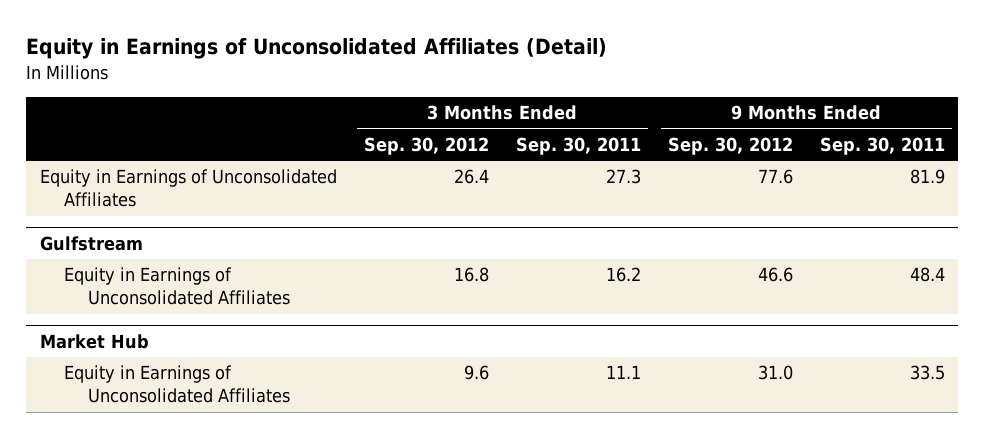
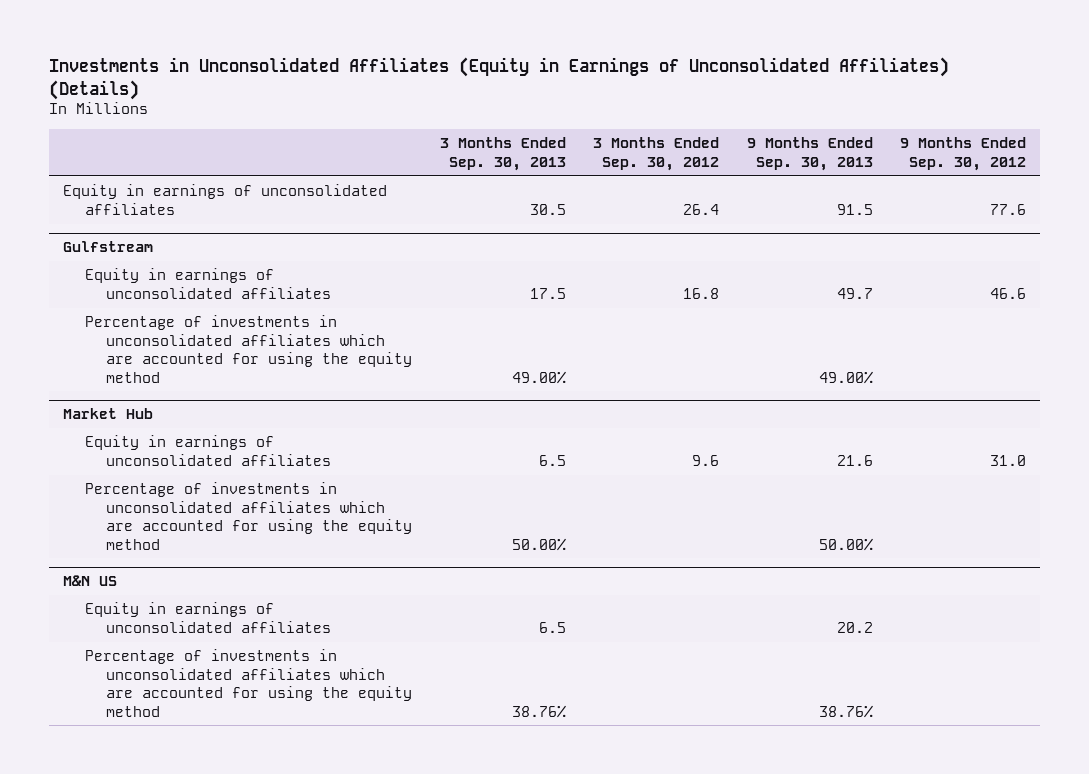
[26,38,608,60] Equity in Earnings of Unconsolidated Affiliates (Detail) -> [49,56,950,100] Investments in Unconsolidated Affiliates (Equity in Earnings of Unconsolidated Affiliates) (Details)
[515,136,641,155] Sep. 30, 2011 -> none
[819,136,945,155] Sep. 30, 2011 -> none
none -> [439,137,566,171] 3 Months Ended Sep. 30, 2013
none -> [746,137,873,171] 9 Months Ended Sep. 30, 2013
[39,169,337,208] Equity in Earnings of Unconsolidated Affiliates -> [62,184,387,215] Equity in earnings of unconsolidated affiliates
[63,267,290,306] Equity in Earnings of Unconsolidated Affiliates -> [84,268,332,299] Equity in earnings of unconsolidated affiliates
none -> [84,315,413,383] Percentage of investments in unconsolidated affiliates which are accounted for using the equity method
[63,365,290,404] Equity in Earnings of Unconsolidated Affiliates -> [84,435,332,466] Equity in earnings of unconsolidated affiliates
none -> [84,482,413,550] Percentage of investments in unconsolidated affiliates which are accounted for using the equity method
none -> [62,575,117,587] M&N US
none -> [84,602,332,633] Equity in earnings of unconsolidated affiliates
none -> [84,649,413,717] Percentage of investments in unconsolidated affiliates which are accounted for using the equity method

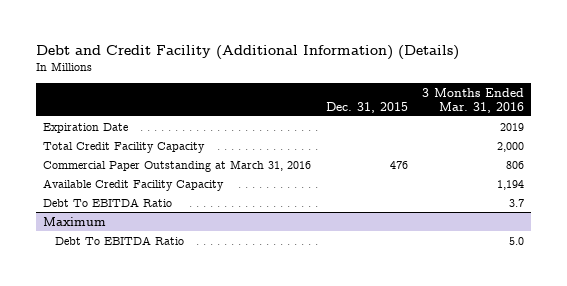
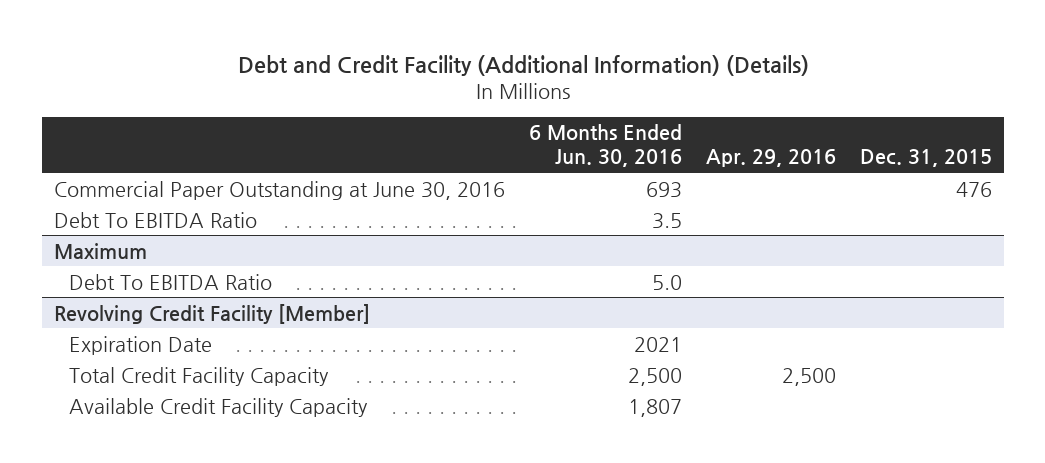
[422,87,525,113] 3 Months Ended Mar. 31, 2016 -> none
none -> [528,124,682,168] 6 Months Ended Jun. 30, 2016
none -> [705,149,836,168] Apr. 29, 2016
[43,122,129,133] Expiration Date -> none
[43,141,206,153] Total Credit Facility Capacity -> none
[43,178,225,191] Available Credit Facility Capacity -> none
[43,159,312,172] Commercial Paper Outstanding at March 31, 2016 -> [53,180,505,200] Commercial Paper Outstanding at June 30, 2016
none -> [53,303,370,324] Revolving Credit Facility [Member]
none -> [69,335,213,355] Expiration Date
none -> [69,366,330,386] Total Credit Facility Capacity
none -> [69,397,369,417] Available Credit Facility Capacity

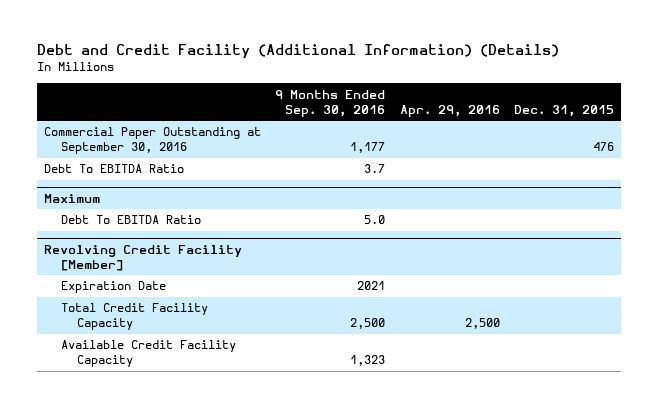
[528,124,682,168] 6 Months Ended Jun. 30, 2016 -> none
none -> [275,89,386,117] 9 Months Ended Sep. 30, 2016
[53,180,505,200] Commercial Paper Outstanding at June 30, 2016 -> [44,127,262,155] Commercial Paper Outstanding at September 30, 2016

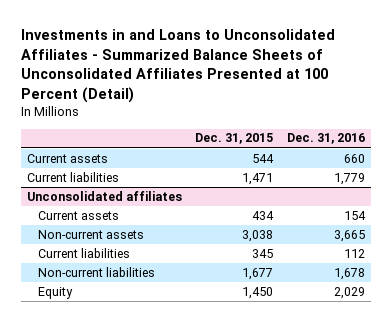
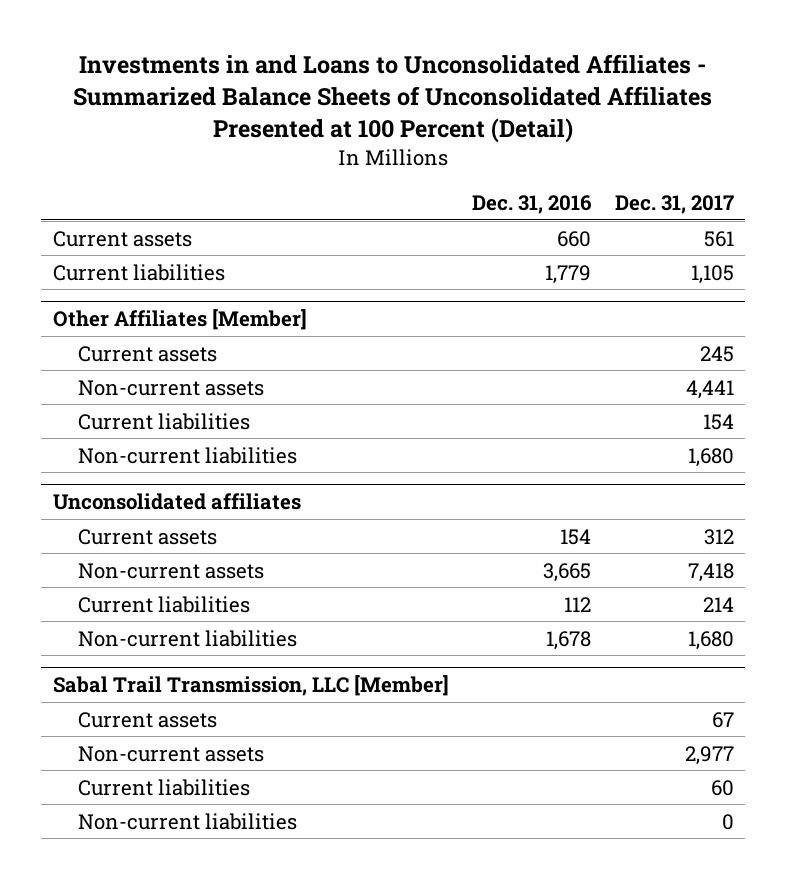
[195,133,274,145] Dec. 31, 2015 -> none
none -> [614,194,734,214] Dec. 31, 2017
none -> [52,309,307,331] Other Affiliates [Member]
none -> [78,345,218,362] Current assets
none -> [78,379,265,396] Non-current assets
none -> [78,412,251,430] Current liabilities
none -> [78,446,298,464] Non-current liabilities
[38,286,74,299] Equity -> none
none -> [52,675,449,697] Sabal Trail Transmission, LLC [Member]
none -> [78,711,218,728] Current assets
none -> [78,745,265,762] Non-current assets
none -> [78,778,251,796] Current liabilities
none -> [78,812,298,830] Non-current liabilities

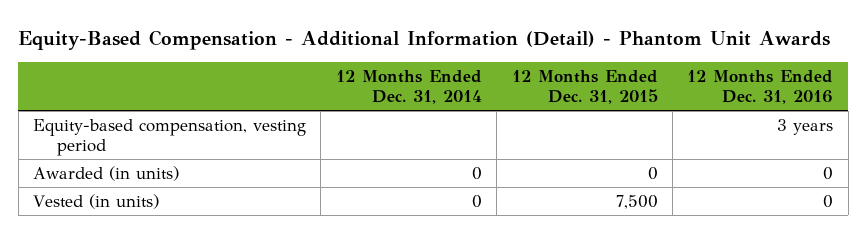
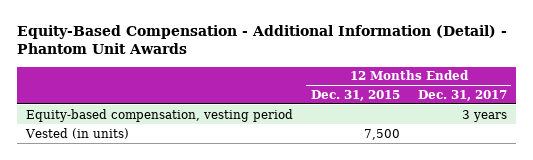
[335,69,482,105] 12 Months Ended Dec. 31, 2014 -> none
[687,69,834,105] 12 Months Ended Dec. 31, 2016 -> none
none -> [417,89,507,101] Dec. 31, 2017
[33,165,180,181] Awarded (in units) -> none

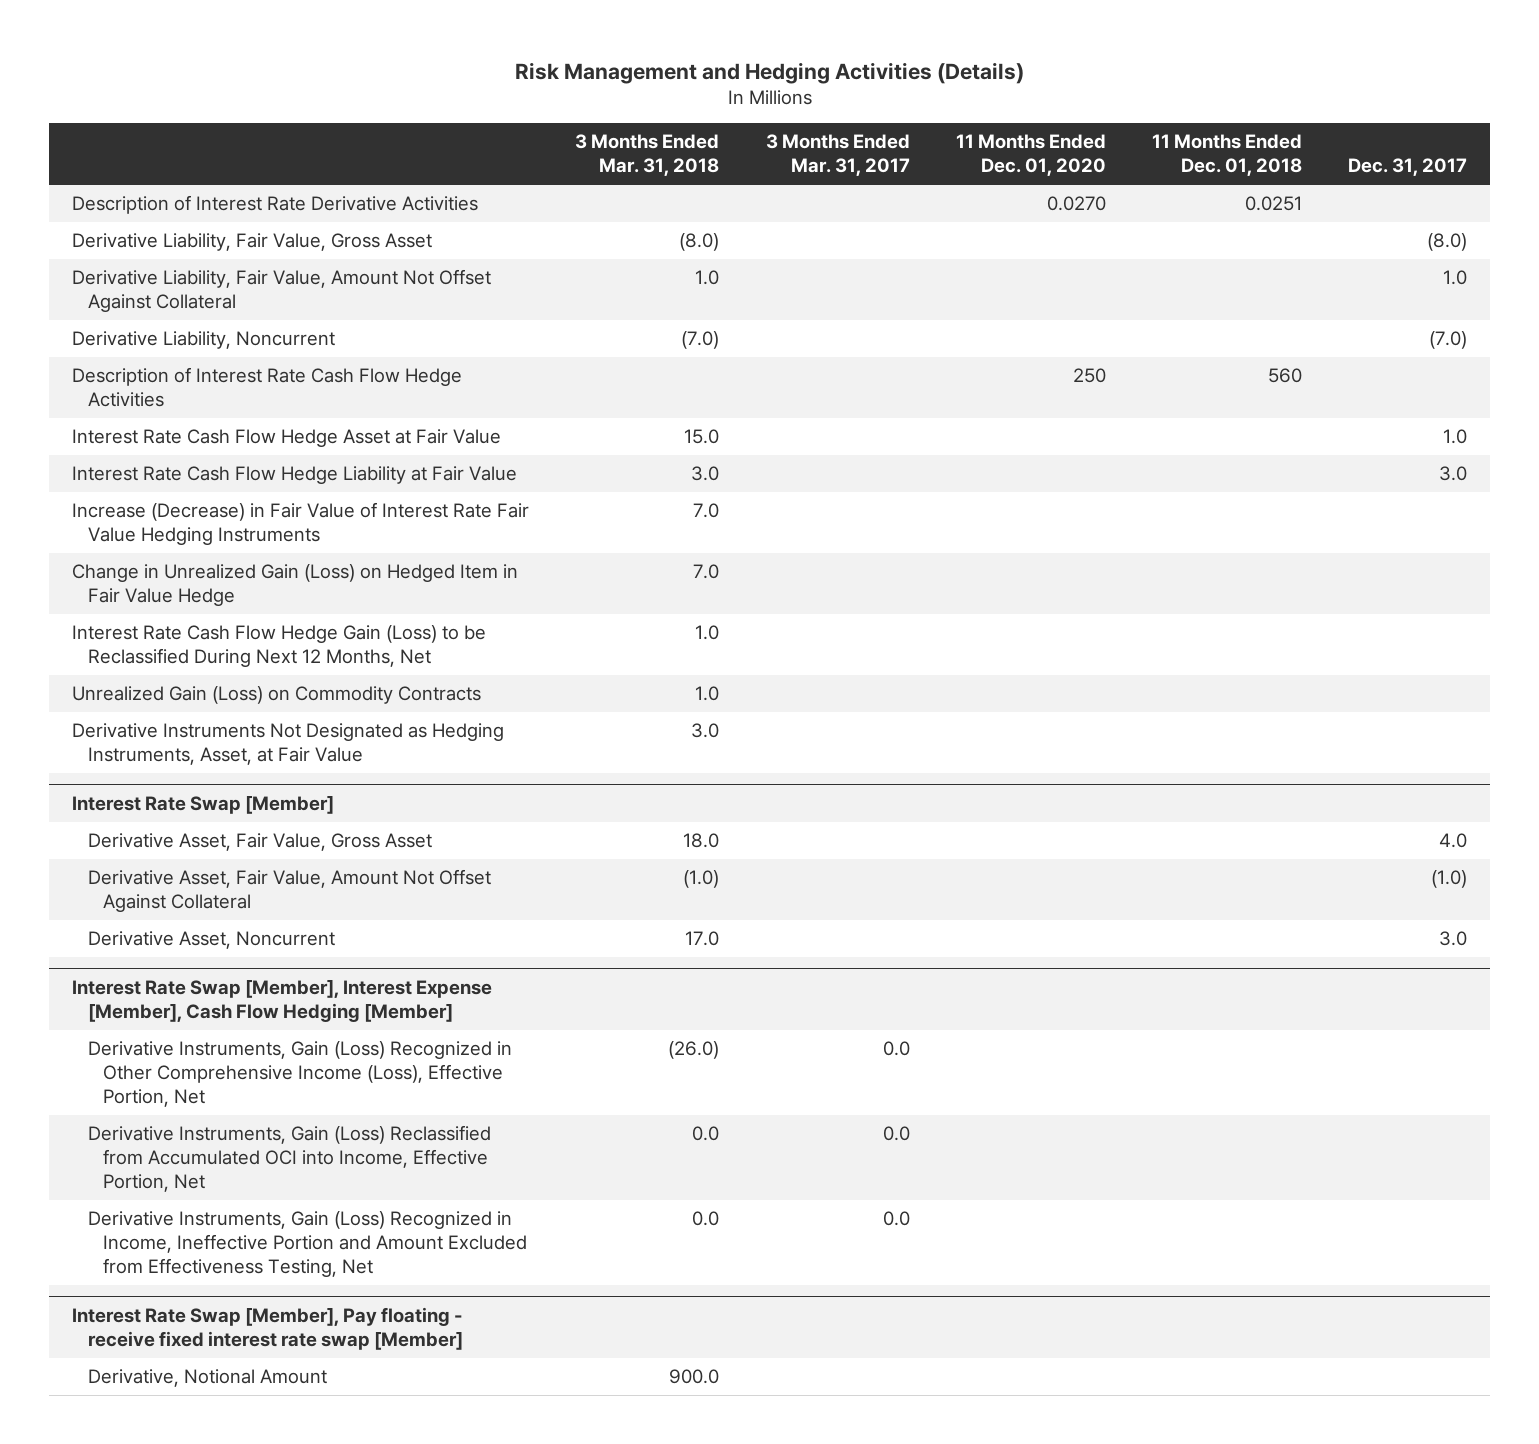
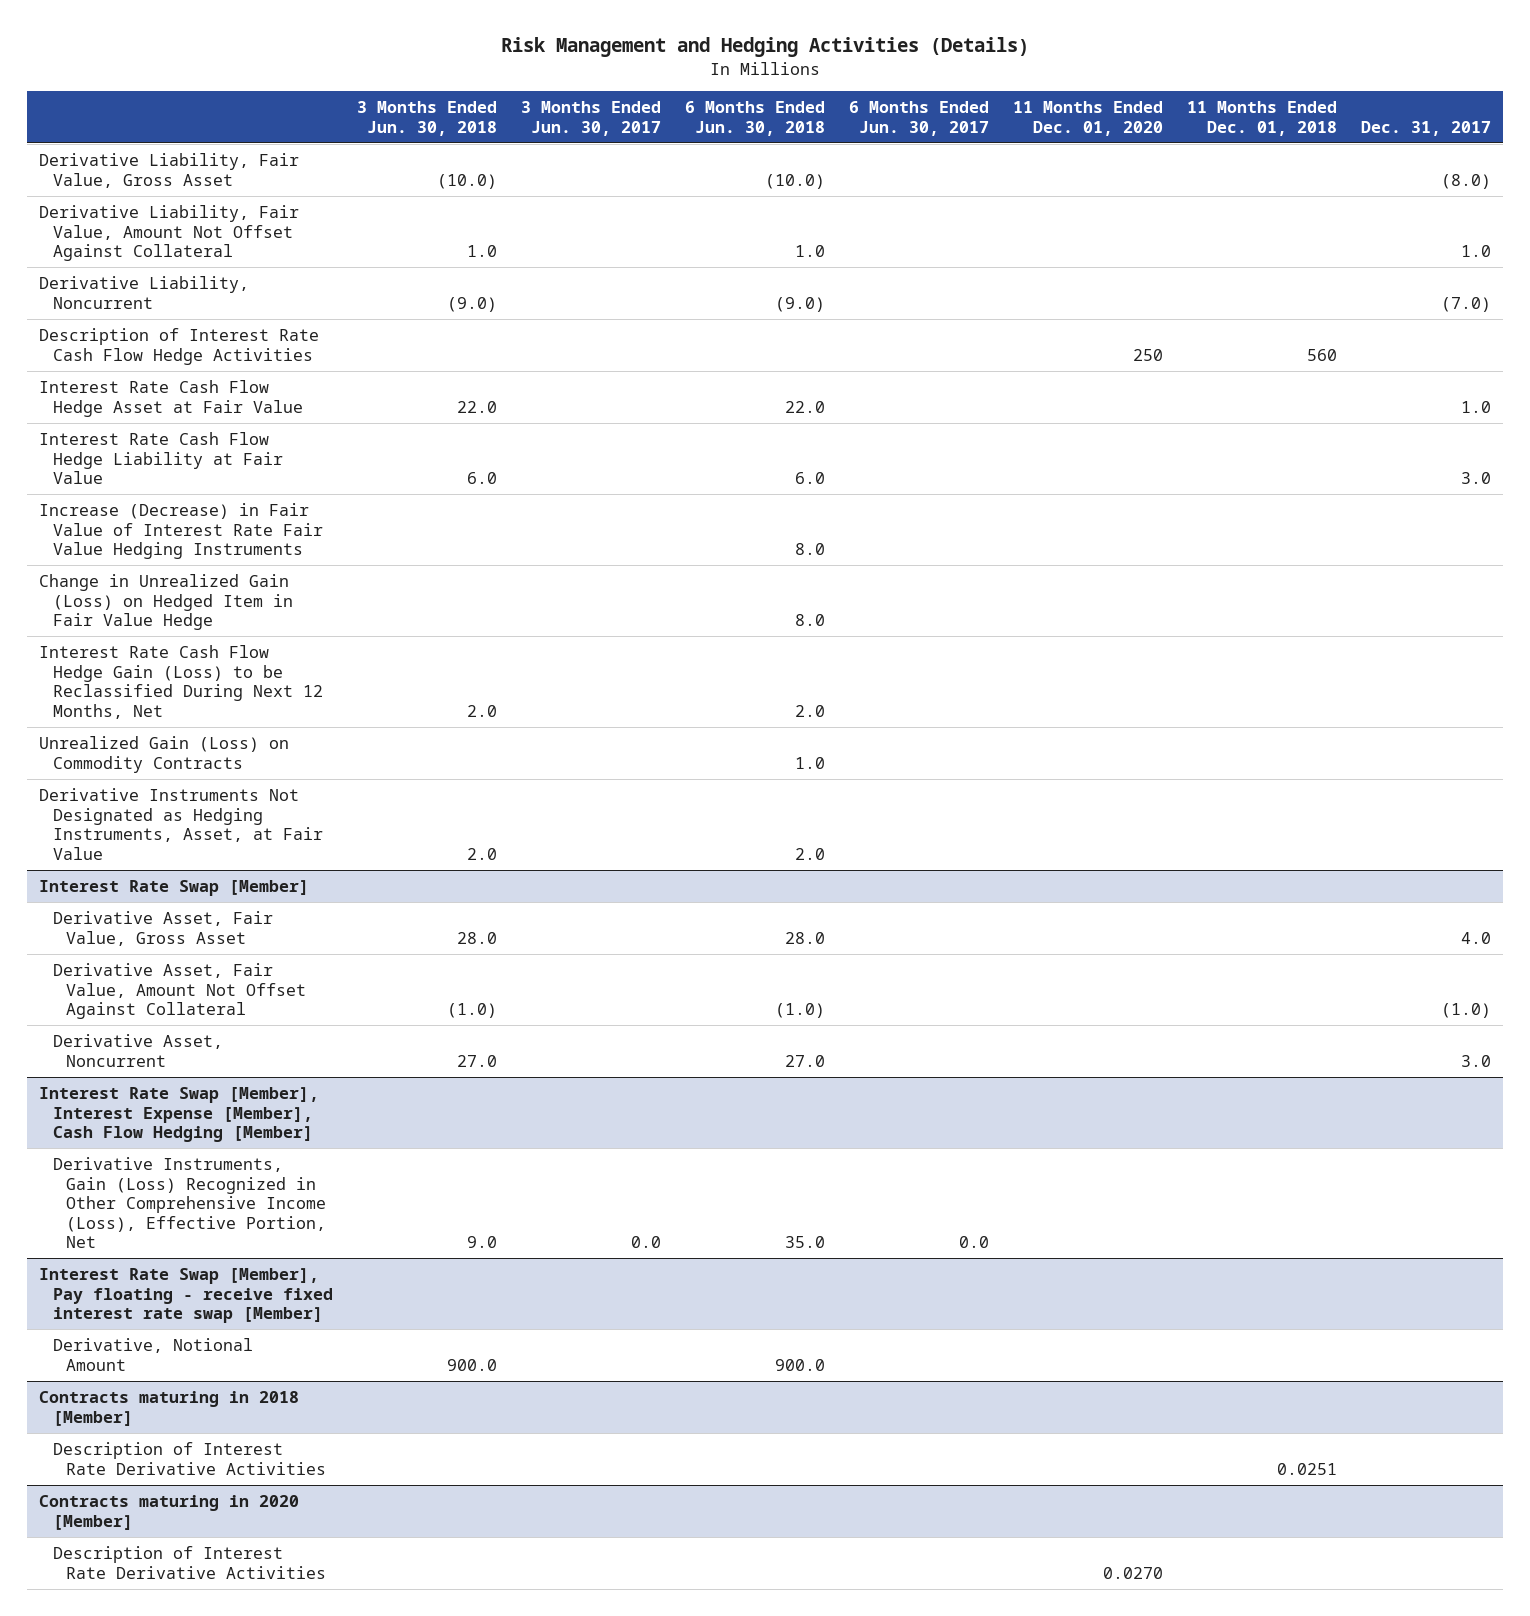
[575,134,720,177] 3 Months Ended Mar. 31, 2018 -> none
[765,134,910,177] 3 Months Ended Mar. 31, 2017 -> none
none -> [356,101,497,136] 3 Months Ended Jun. 30, 2018
none -> [520,101,661,136] 3 Months Ended Jun. 30, 2017
none -> [684,101,825,136] 6 Months Ended Jun. 30, 2018
none -> [849,101,990,136] 6 Months Ended Jun. 30, 2017
[72,195,479,215] Description of Interest Rate Derivative Activities -> none
[87,1125,491,1193] Derivative Instruments, Gain (Loss) Reclassified from Accumulated OCI into Income, Effective Portion, Net -> none
[87,1211,528,1278] Derivative Instruments, Gain (Loss) Recognized in Income, Ineffective Portion and Amount Excluded from Effectiveness Testing, Net -> none
none -> [38,1390,299,1426] Contracts maturing in 2018 [Member]
none -> [52,1441,327,1475] Description of Interest Rate Derivative Activities
none -> [38,1494,299,1530] Contracts maturing in 2020 [Member]
none -> [52,1545,327,1579] Description of Interest Rate Derivative Activities

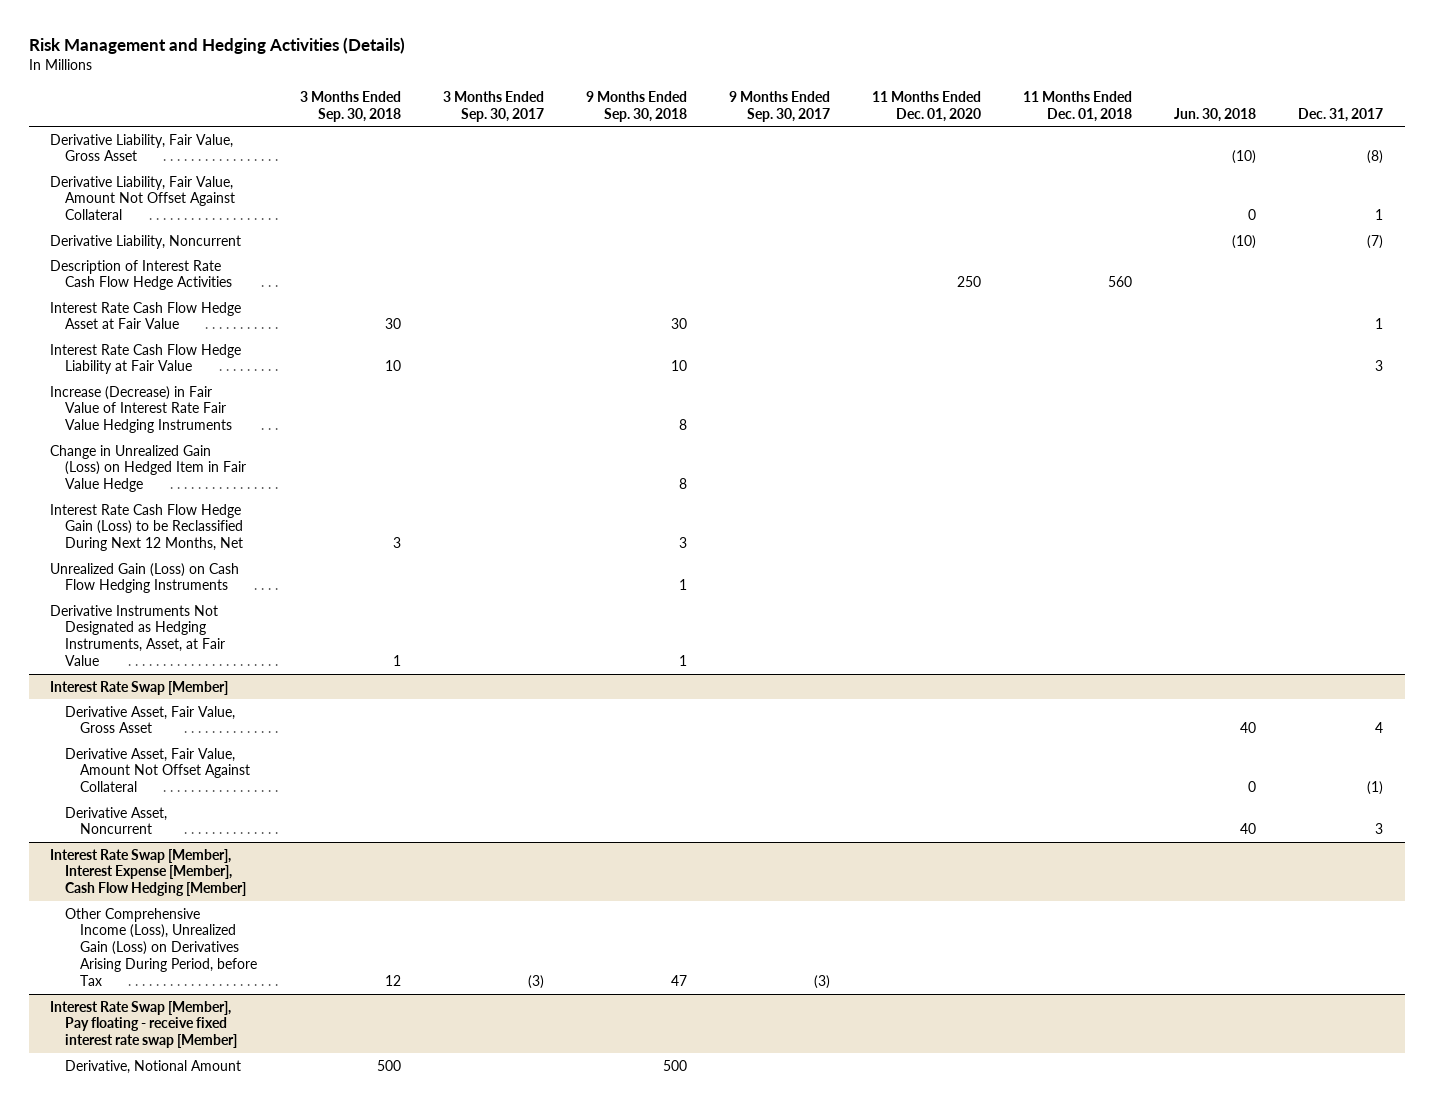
[356,101,497,136] 3 Months Ended Jun. 30, 2018 -> none
[520,101,661,136] 3 Months Ended Jun. 30, 2017 -> none
[684,101,825,136] 6 Months Ended Jun. 30, 2018 -> none
[849,101,990,136] 6 Months Ended Jun. 30, 2017 -> none
none -> [299,90,401,122] 3 Months Ended Sep. 30, 2018
none -> [442,90,544,122] 3 Months Ended Sep. 30, 2017
none -> [585,90,687,122] 9 Months Ended Sep. 30, 2018
none -> [728,90,830,122] 9 Months Ended Sep. 30, 2017
none -> [1174,107,1257,122] Jun. 30, 2018
[1441,173,1492,189] (8.0) -> [1367,150,1384,165] (8)
[1461,245,1492,258] 1.0 -> [1375,209,1384,221] 1
[1441,296,1492,312] (7.0) -> [1367,234,1384,249] (7)
[1461,400,1492,413] 1.0 -> [1375,318,1384,330] 1
[1461,472,1492,485] 3.0 -> [1375,360,1384,372] 3
[38,735,289,773] Unrealized Gain (Loss) on Commodity Contracts -> none
none -> [50,562,240,594] Unrealized Gain (Loss) on Cash Flow Hedging Instruments
[1461,931,1492,944] 4.0 -> [1375,722,1384,734] 4
[1441,1003,1492,1019] (1.0) -> [1367,781,1384,796] (1)
[1461,1054,1492,1067] 3.0 -> [1375,823,1384,835] 3
[52,1156,327,1249] Derivative Instruments, Gain (Loss) Recognized in Other Comprehensive Income (Loss), Effective Portion, Net -> none
none -> [65,907,258,987] Other Comprehensive Income (Loss), Unrealized Gain (Loss) on Derivatives Arising During Period, before Tax
[38,1390,299,1426] Contracts maturing in 2018 [Member] -> none
[52,1441,327,1475] Description of Interest Rate Derivative Activities -> none
[38,1494,299,1530] Contracts maturing in 2020 [Member] -> none
[52,1545,327,1579] Description of Interest Rate Derivative Activities -> none

